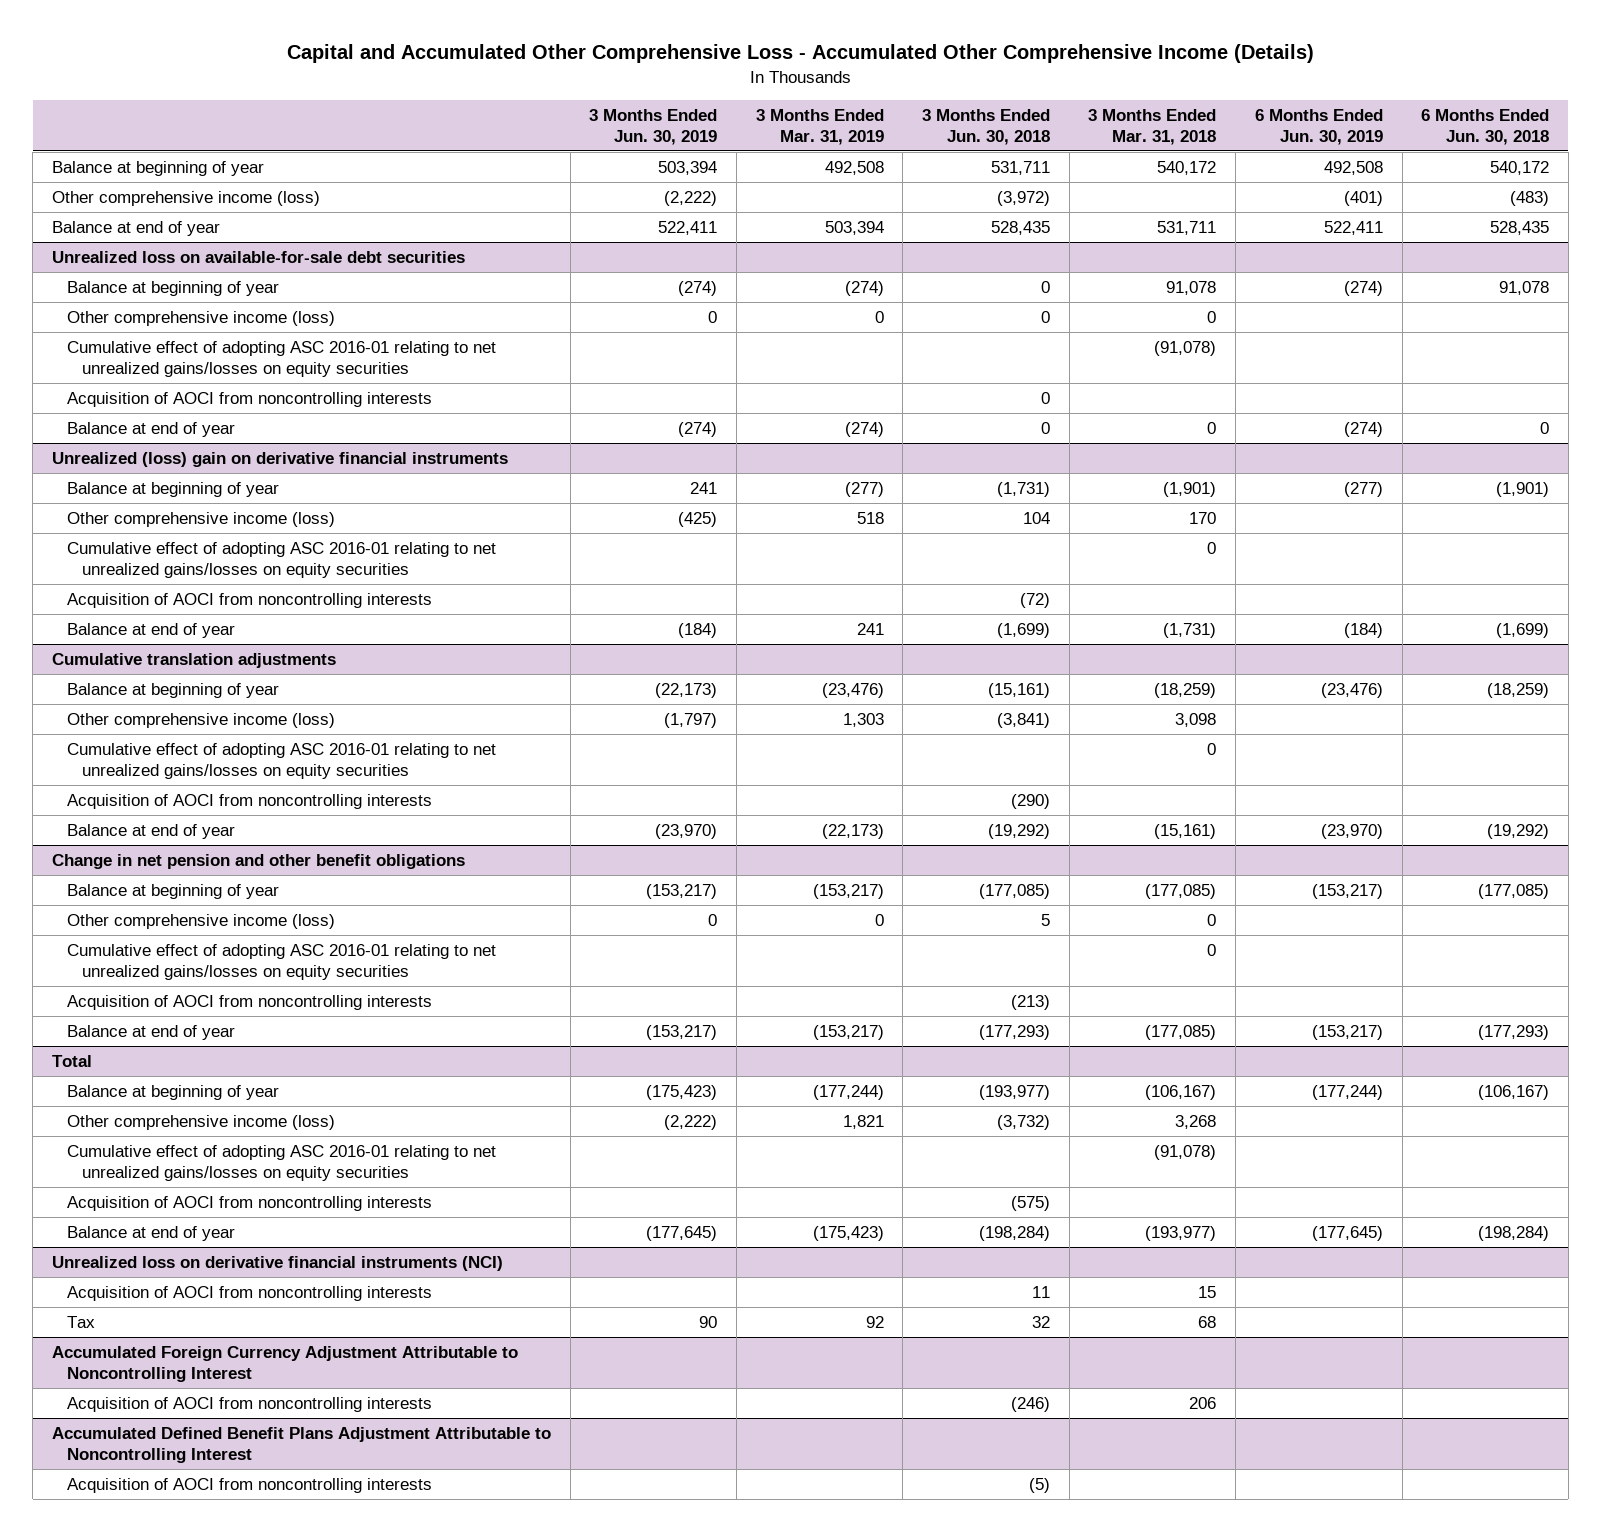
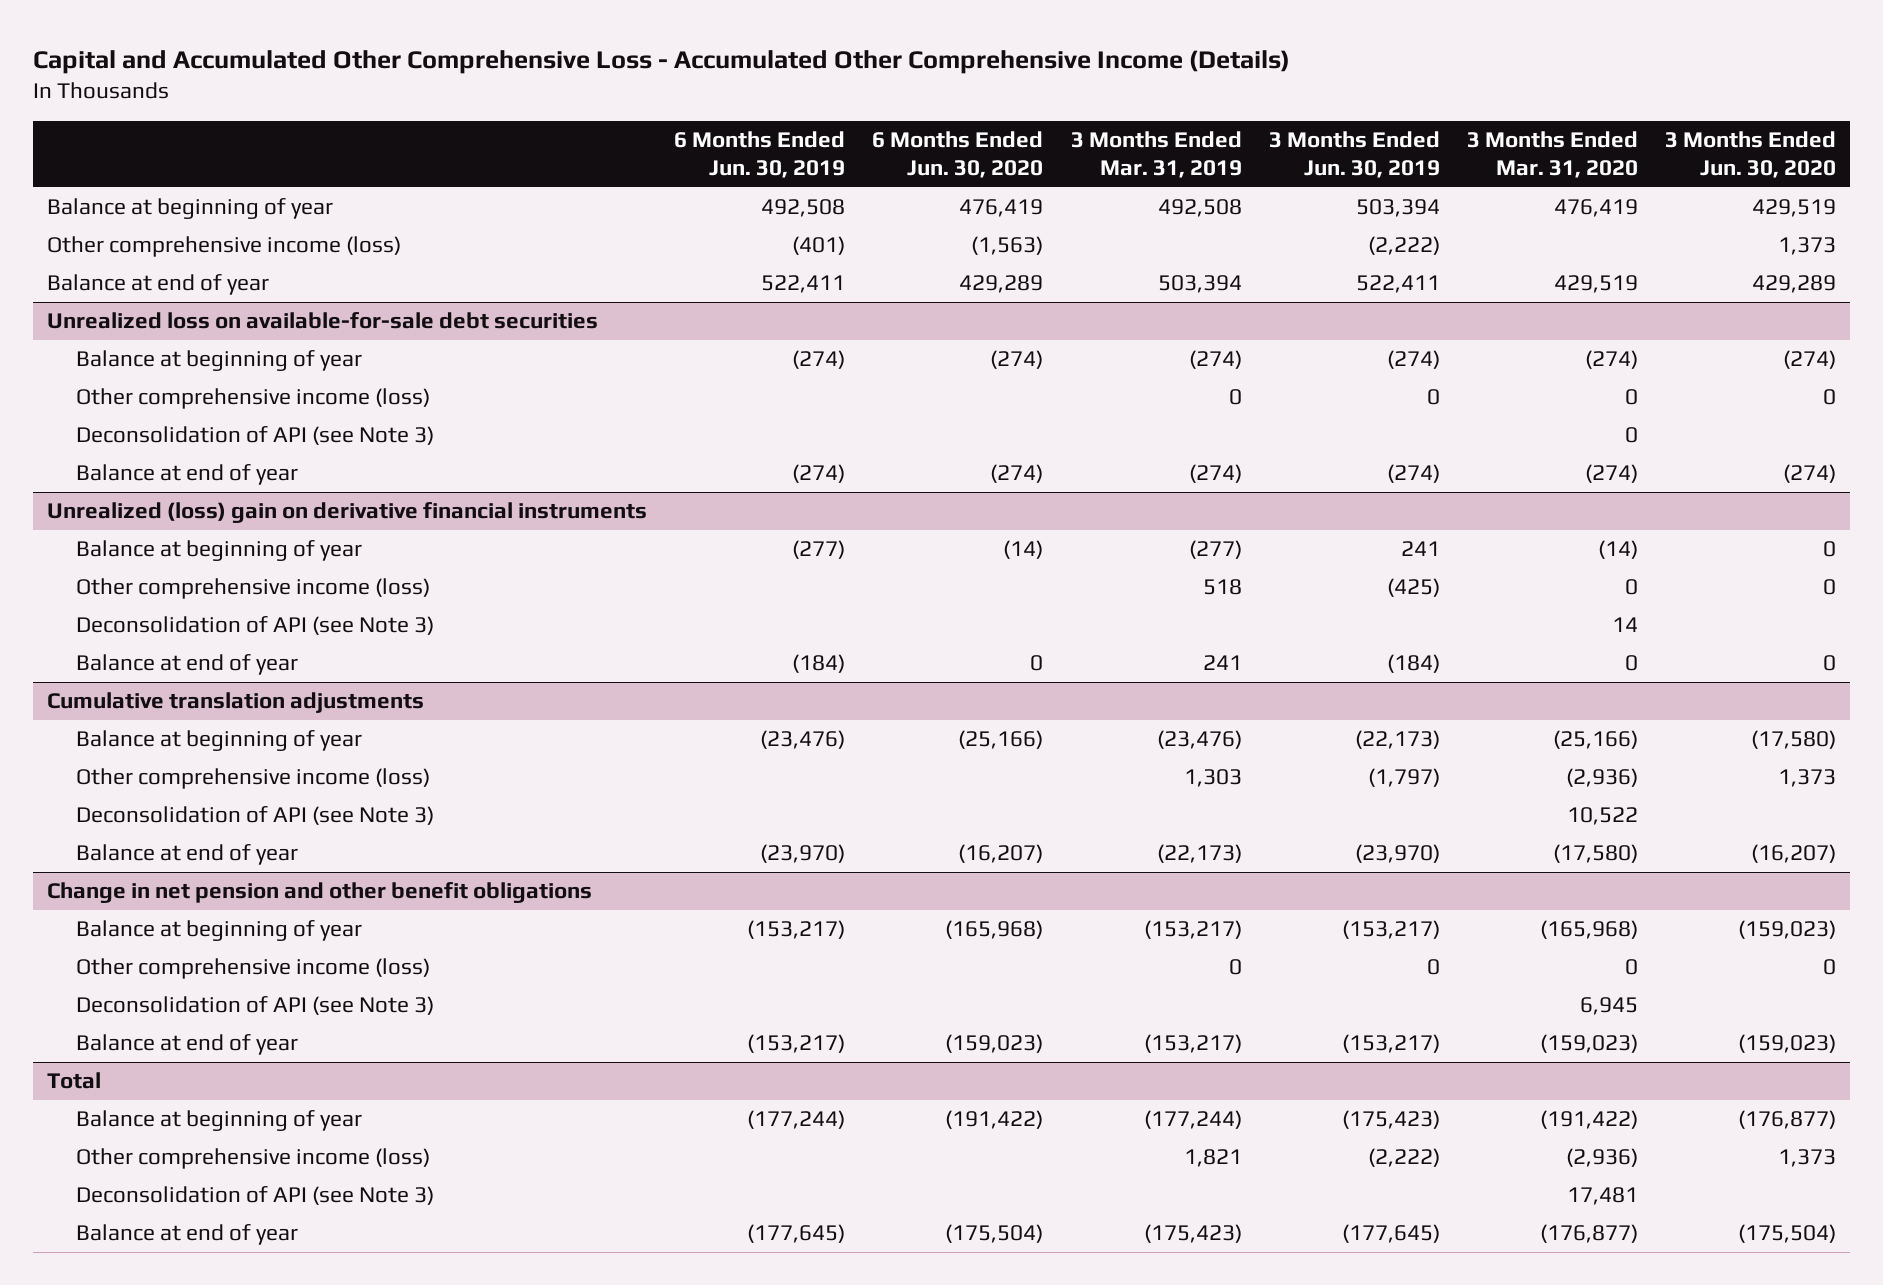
[922,108,1051,145] 3 Months Ended Jun. 30, 2018 -> none
[1088,108,1217,145] 3 Months Ended Mar. 31, 2018 -> none
[1421,108,1550,145] 6 Months Ended Jun. 30, 2018 -> none
none -> [872,130,1044,179] 6 Months Ended Jun. 30, 2020
none -> [1466,130,1638,179] 3 Months Ended Mar. 31, 2020
none -> [1665,130,1837,179] 3 Months Ended Jun. 30, 2020
[66,340,496,377] Cumulative effect of adopting ASC 2016-01 relating to net unrealized gains/losses on equity securities -> none
[66,391,432,407] Acquisition of AOCI from noncontrolling interests -> none
none -> [75,426,434,446] Deconsolidation of API (see Note 3)
[66,541,496,578] Cumulative effect of adopting ASC 2016-01 relating to net unrealized gains/losses on equity securities -> none
[66,592,432,608] Acquisition of AOCI from noncontrolling interests -> none
none -> [75,616,434,636] Deconsolidation of API (see Note 3)
[66,742,496,779] Cumulative effect of adopting ASC 2016-01 relating to net unrealized gains/losses on equity securities -> none
[66,793,432,809] Acquisition of AOCI from noncontrolling interests -> none
none -> [75,806,434,826] Deconsolidation of API (see Note 3)
[66,943,496,980] Cumulative effect of adopting ASC 2016-01 relating to net unrealized gains/losses on equity securities -> none
[66,994,432,1010] Acquisition of AOCI from noncontrolling interests -> none
none -> [75,996,434,1016] Deconsolidation of API (see Note 3)
[66,1144,496,1181] Cumulative effect of adopting ASC 2016-01 relating to net unrealized gains/losses on equity securities -> none
[66,1195,432,1211] Acquisition of AOCI from noncontrolling interests -> none
none -> [75,1186,434,1206] Deconsolidation of API (see Note 3)
[51,1255,503,1271] Unrealized loss on derivative financial instruments (NCI) -> none
[66,1285,432,1301] Acquisition of AOCI from noncontrolling interests -> none
[66,1315,95,1328] Tax -> none
[51,1345,518,1382] Accumulated Foreign Currency Adjustment Attributable to Noncontrolling Interest -> none
[66,1396,432,1412] Acquisition of AOCI from noncontrolling interests -> none
[51,1426,551,1463] Accumulated Defined Benefit Plans Adjustment Attributable to Noncontrolling Interest -> none
[66,1477,432,1493] Acquisition of AOCI from noncontrolling interests -> none

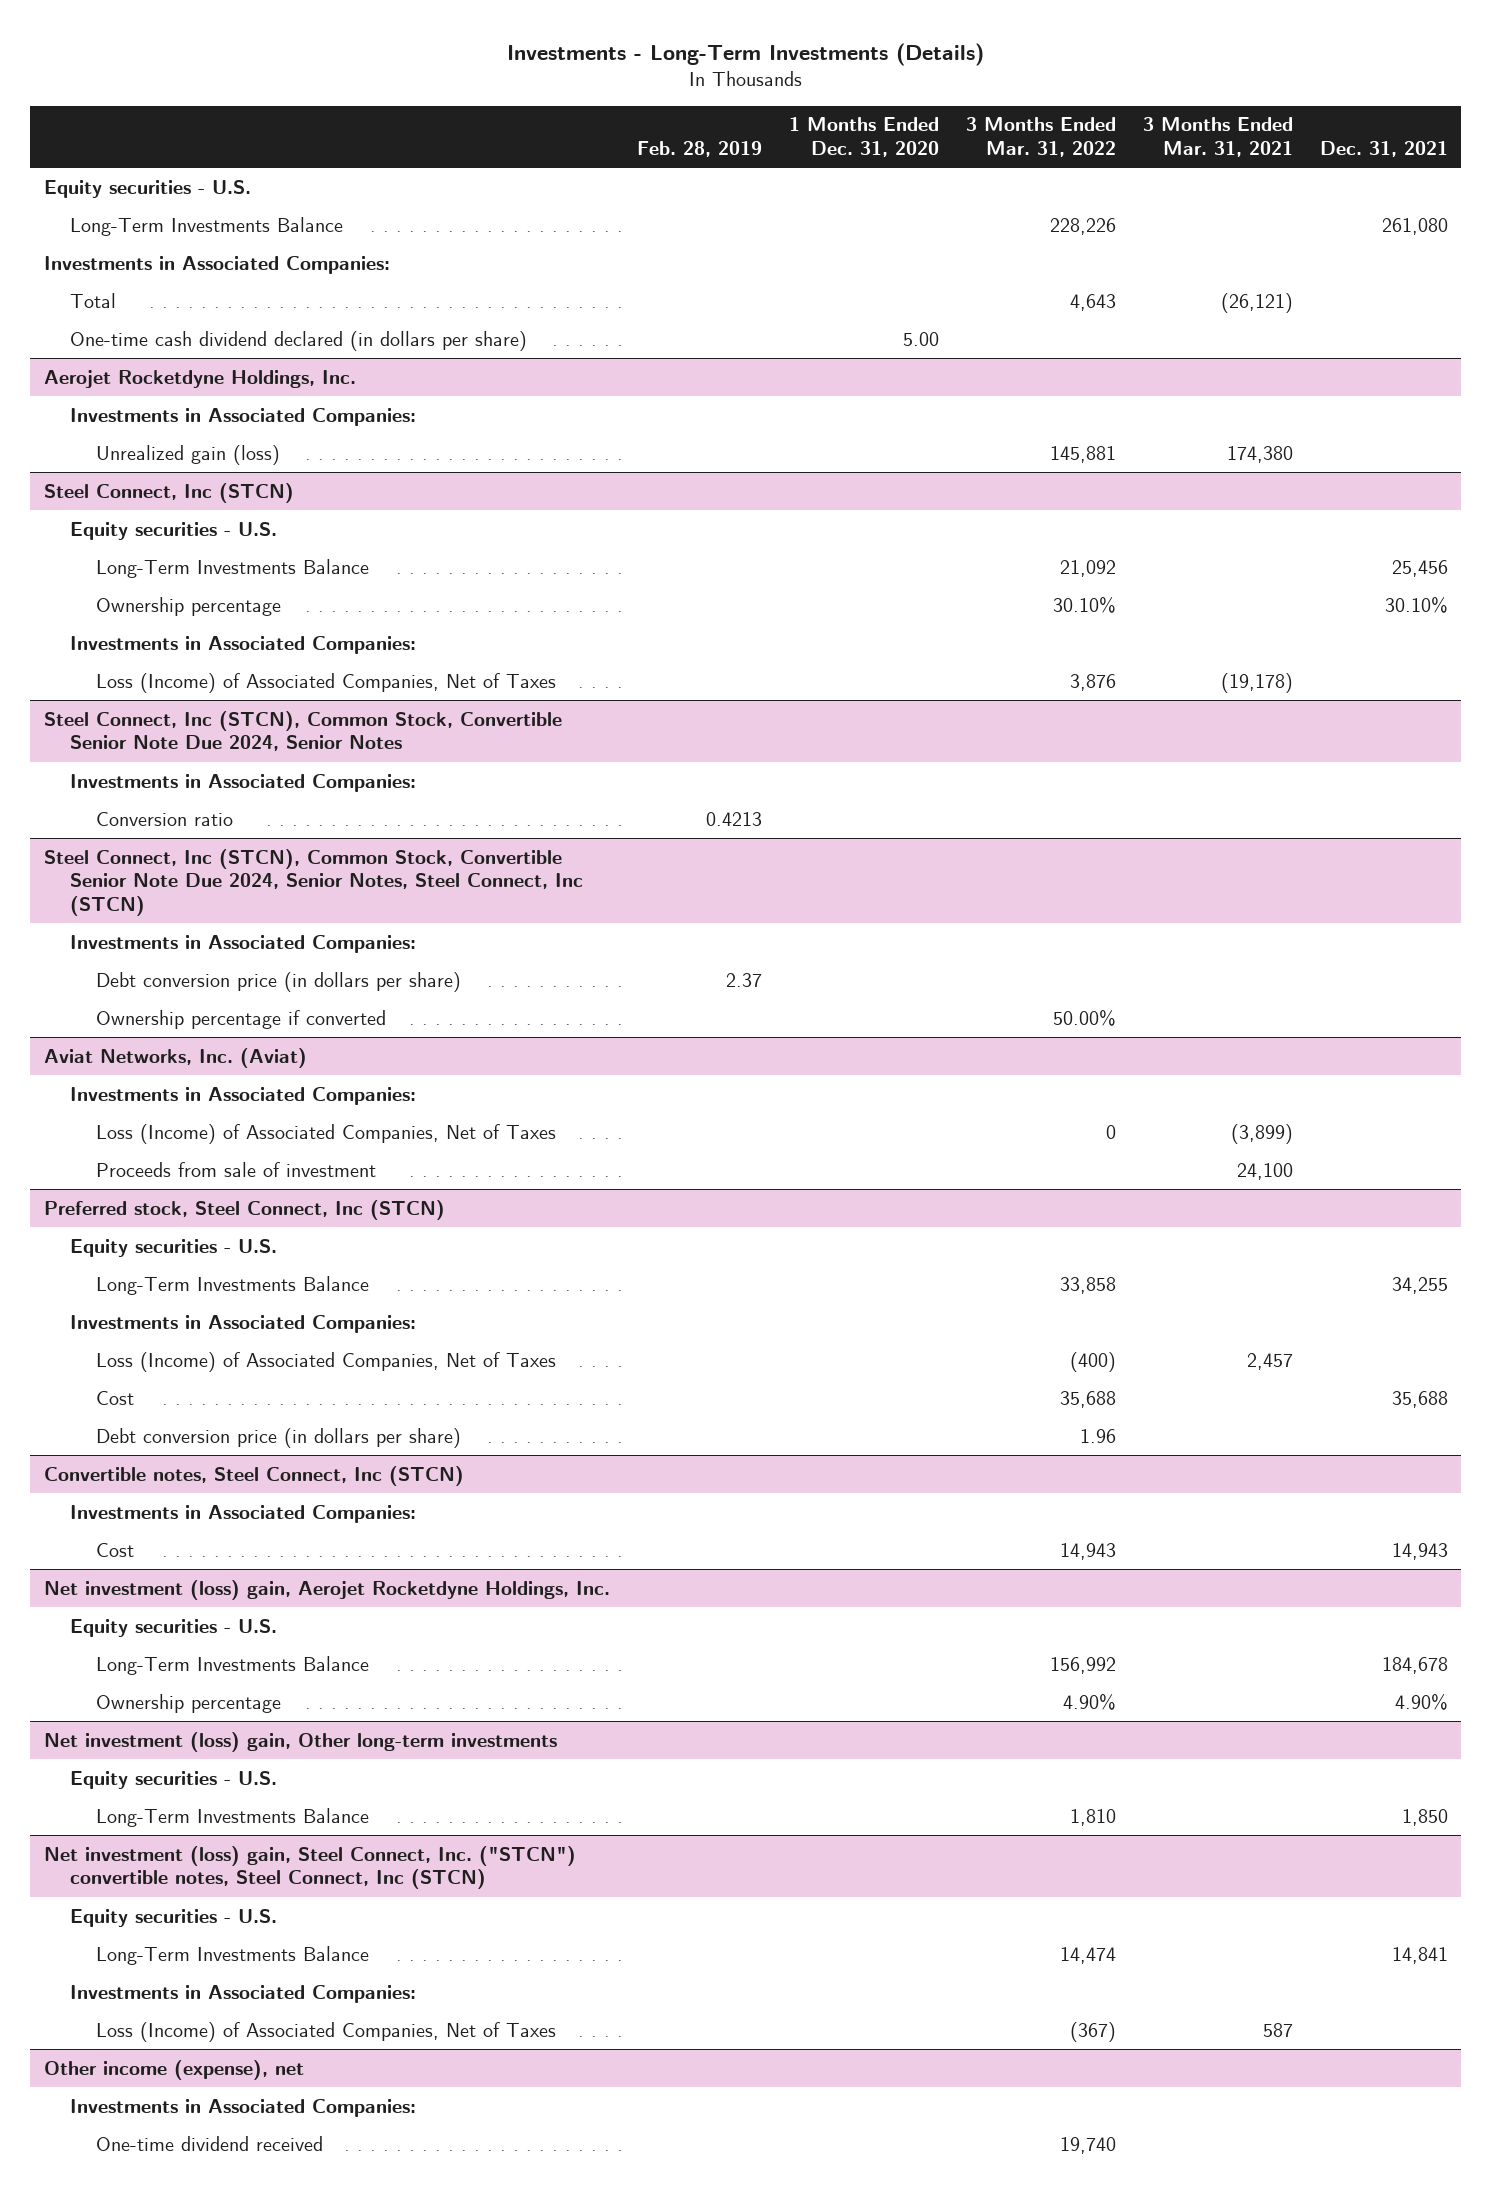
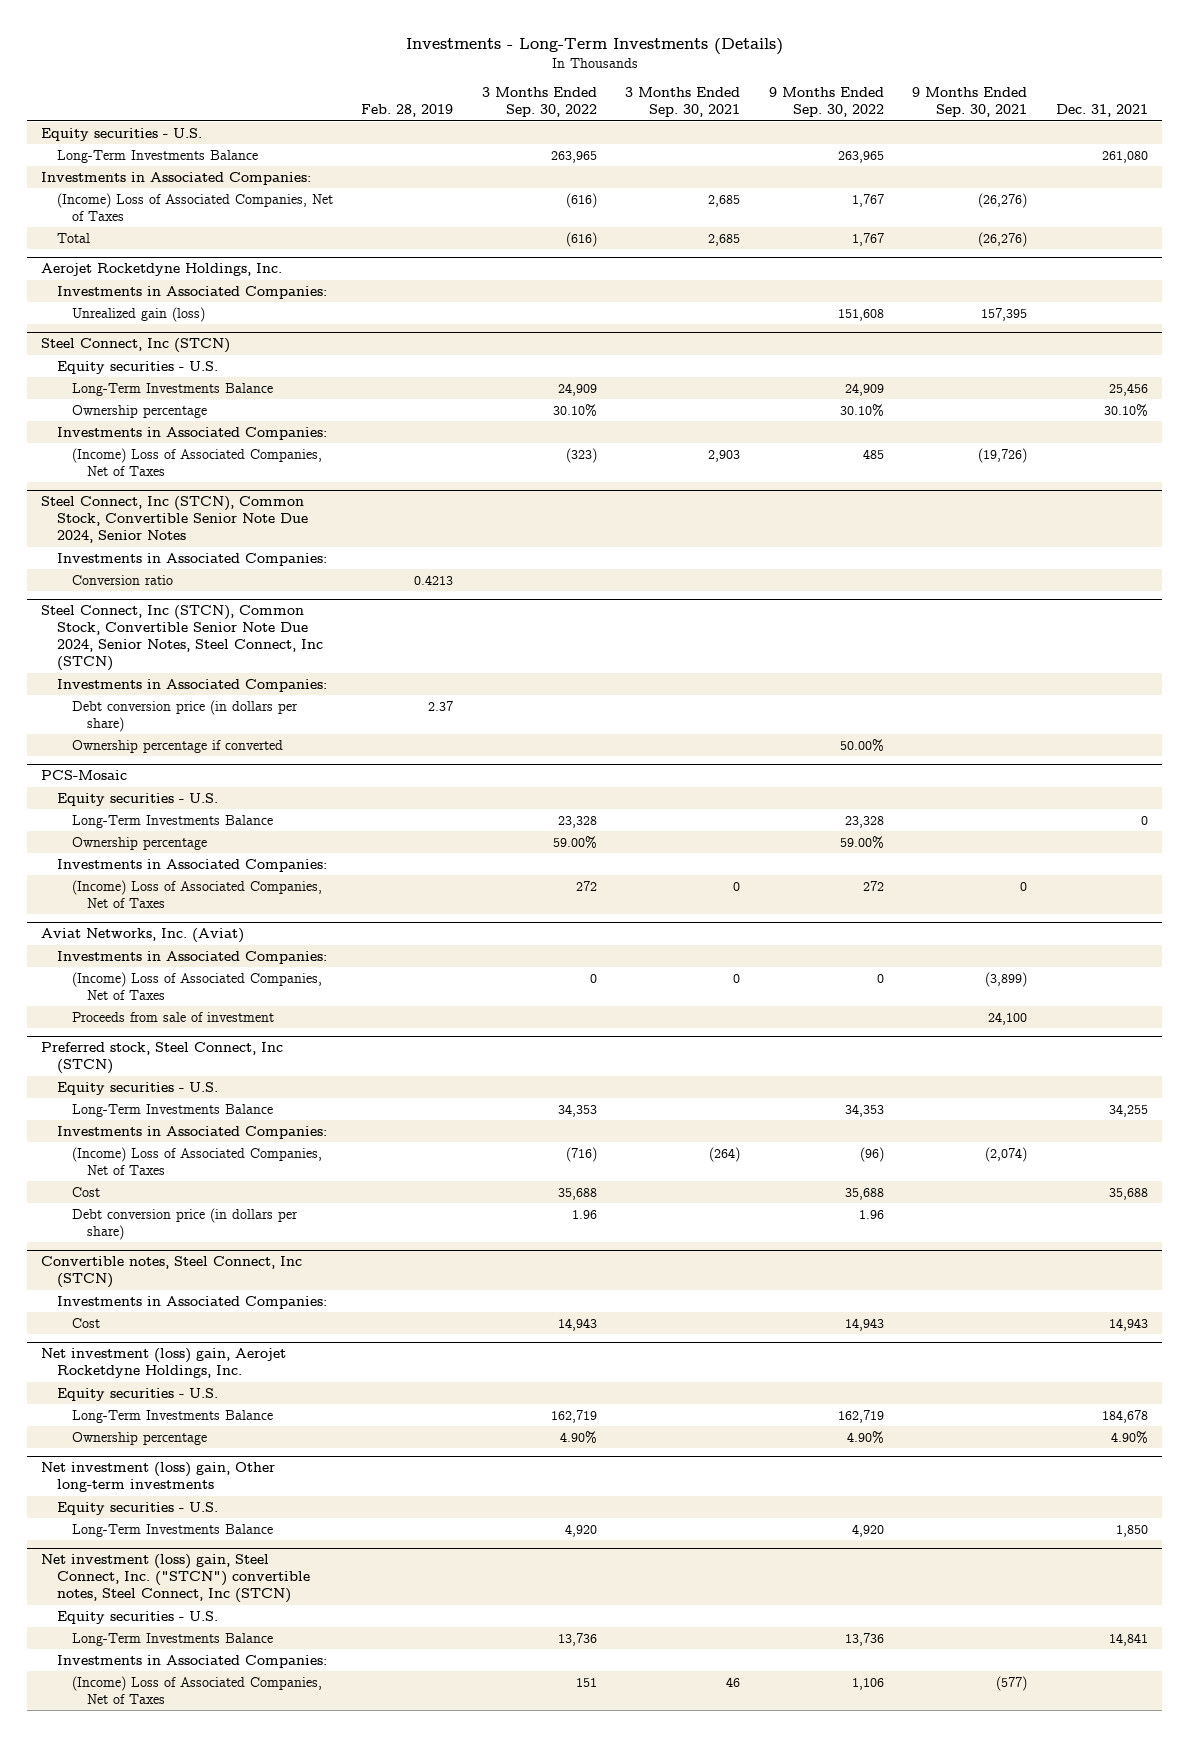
[788,117,939,158] 1 Months Ended Dec. 31, 2020 -> none
[965,117,1116,158] 3 Months Ended Mar. 31, 2022 -> none
[1142,117,1293,158] 3 Months Ended Mar. 31, 2021 -> none
none -> [481,87,597,118] 3 Months Ended Sep. 30, 2022
none -> [625,87,741,118] 3 Months Ended Sep. 30, 2021
none -> [768,87,884,118] 9 Months Ended Sep. 30, 2022
none -> [912,87,1028,118] 9 Months Ended Sep. 30, 2021
none -> [56,192,333,221] (Income) Loss of Associated Companies, Net of Taxes
[70,330,528,351] One-time cash dividend declared (in dollars per share) -> none
[96,672,557,693] Loss (Income) of Associated Companies, Net of Taxes -> [71,447,322,476] (Income) Loss of Associated Companies, Net of Taxes
none -> [41,770,128,781] PCS-Mosaic
none -> [56,792,218,806] Equity securities - U.S.
none -> [71,814,273,828] Long-Term Investments Balance
none -> [71,836,207,850] Ownership percentage
none -> [56,858,327,872] Investments in Associated Companies:
none -> [71,879,322,908] (Income) Loss of Associated Companies, Net of Taxes
[96,1123,557,1144] Loss (Income) of Associated Companies, Net of Taxes -> [71,971,322,1000] (Income) Loss of Associated Companies, Net of Taxes
[96,1351,557,1372] Loss (Income) of Associated Companies, Net of Taxes -> [71,1146,322,1175] (Income) Loss of Associated Companies, Net of Taxes
[43,2059,304,2080] Other income (expense), net -> none
[70,2098,417,2117] Investments in Associated Companies: -> none
[96,2135,324,2151] One-time dividend received -> none
[96,2021,557,2042] Loss (Income) of Associated Companies, Net of Taxes -> [71,1675,322,1704] (Income) Loss of Associated Companies, Net of Taxes

